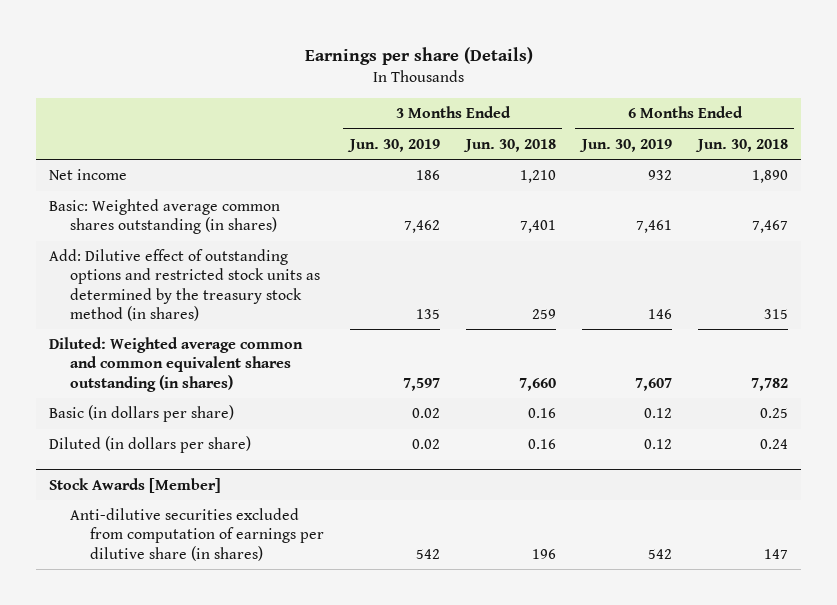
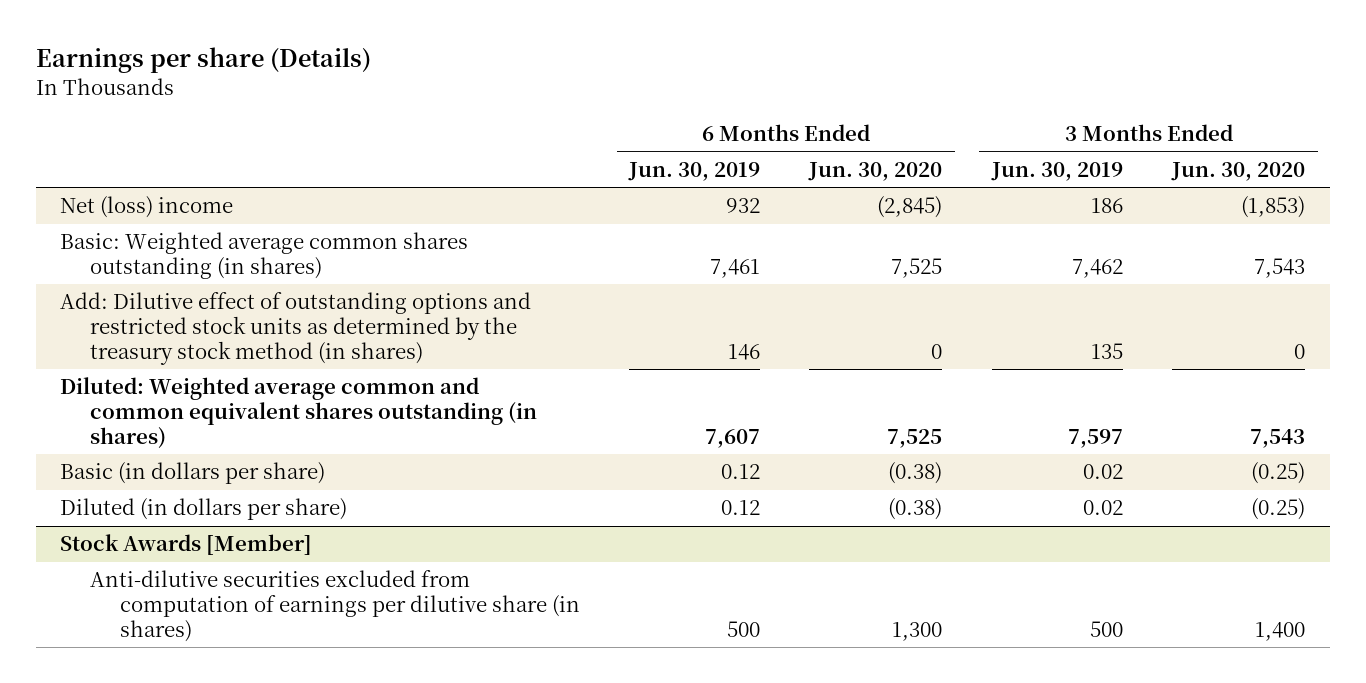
[462,138,556,152] Jun. 30, 2018 -> none
[694,138,788,152] Jun. 30, 2018 -> none
none -> [808,161,943,181] Jun. 30, 2020
none -> [1171,161,1306,181] Jun. 30, 2020
[49,169,128,181] Net income -> [60,196,234,219] Net (loss) income
[415,548,440,559] 542 -> [1089,620,1123,637] 500
[647,548,672,559] 542 -> [727,620,761,637] 500

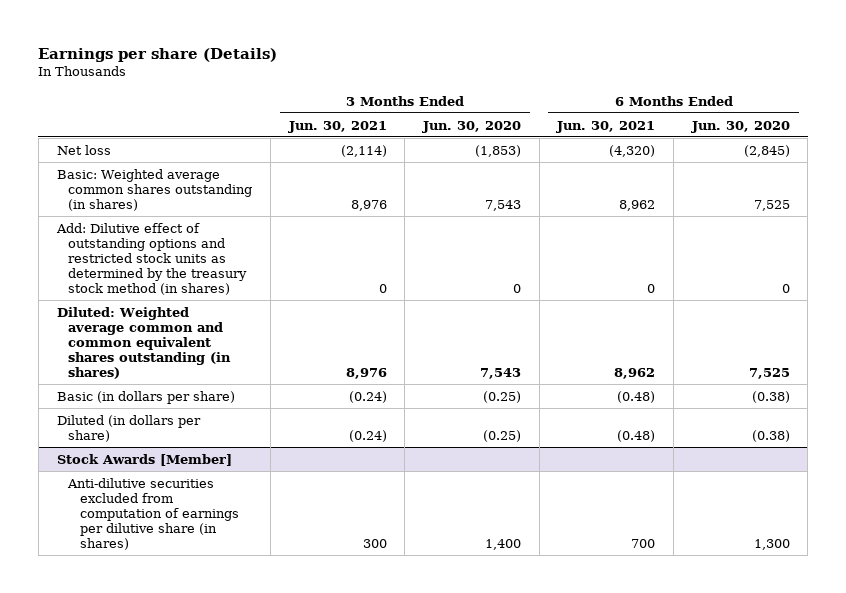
[628,161,761,181] Jun. 30, 2019 -> none
[990,161,1123,181] Jun. 30, 2019 -> none
none -> [287,120,387,133] Jun. 30, 2021
none -> [556,120,656,133] Jun. 30, 2021
[60,196,234,219] Net (loss) income -> [56,144,111,155] Net loss

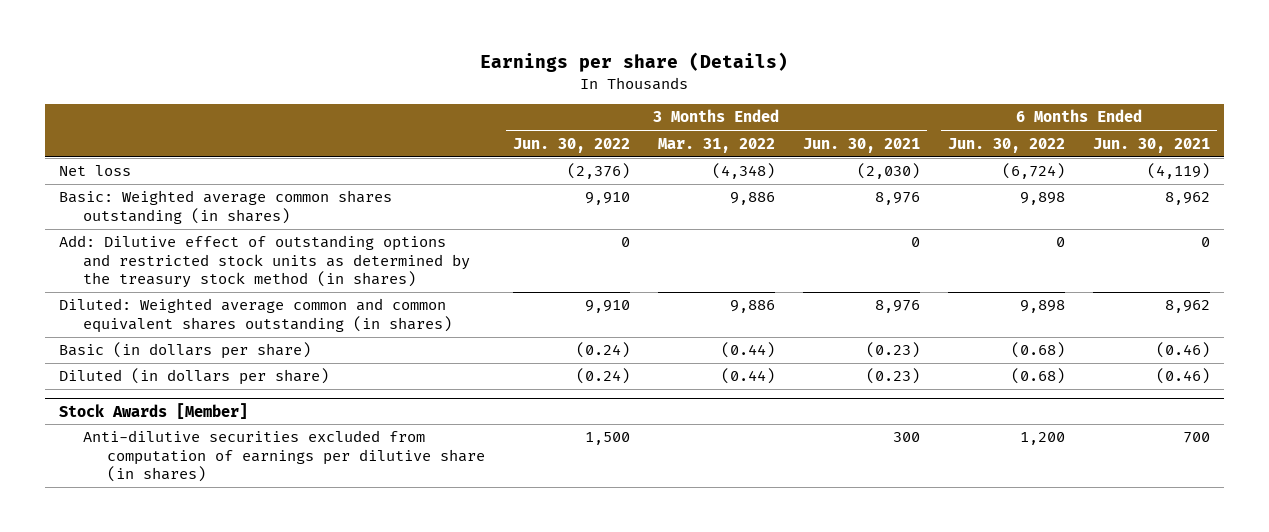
[422,120,522,133] Jun. 30, 2020 -> none
[690,120,790,133] Jun. 30, 2020 -> none
none -> [513,137,631,153] Jun. 30, 2022
none -> [657,137,775,153] Mar. 31, 2022
none -> [947,137,1065,153] Jun. 30, 2022
[340,144,387,157] (2,114) -> [856,163,920,180] (2,030)
[609,144,656,157] (4,320) -> [1146,163,1210,180] (4,119)
[348,390,387,403] (0.24) -> [865,342,920,359] (0.23)
[617,390,656,403] (0.48) -> [1155,342,1210,359] (0.46)
[348,429,387,442] (0.24) -> [865,368,920,385] (0.23)
[617,429,656,442] (0.48) -> [1155,368,1210,385] (0.46)

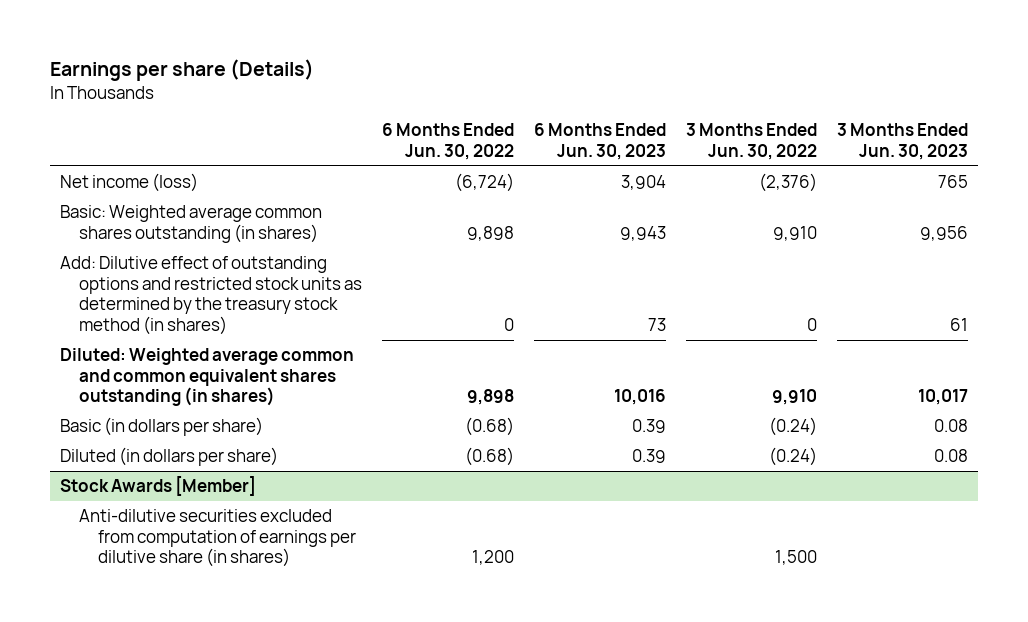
[657,137,775,153] Mar. 31, 2022 -> none
[802,137,920,153] Jun. 30, 2021 -> none
[1092,137,1210,153] Jun. 30, 2021 -> none
none -> [534,123,667,161] 6 Months Ended Jun. 30, 2023
none -> [837,123,969,161] 3 Months Ended Jun. 30, 2023
[58,165,131,177] Net loss -> [59,173,198,193] Net income (loss)

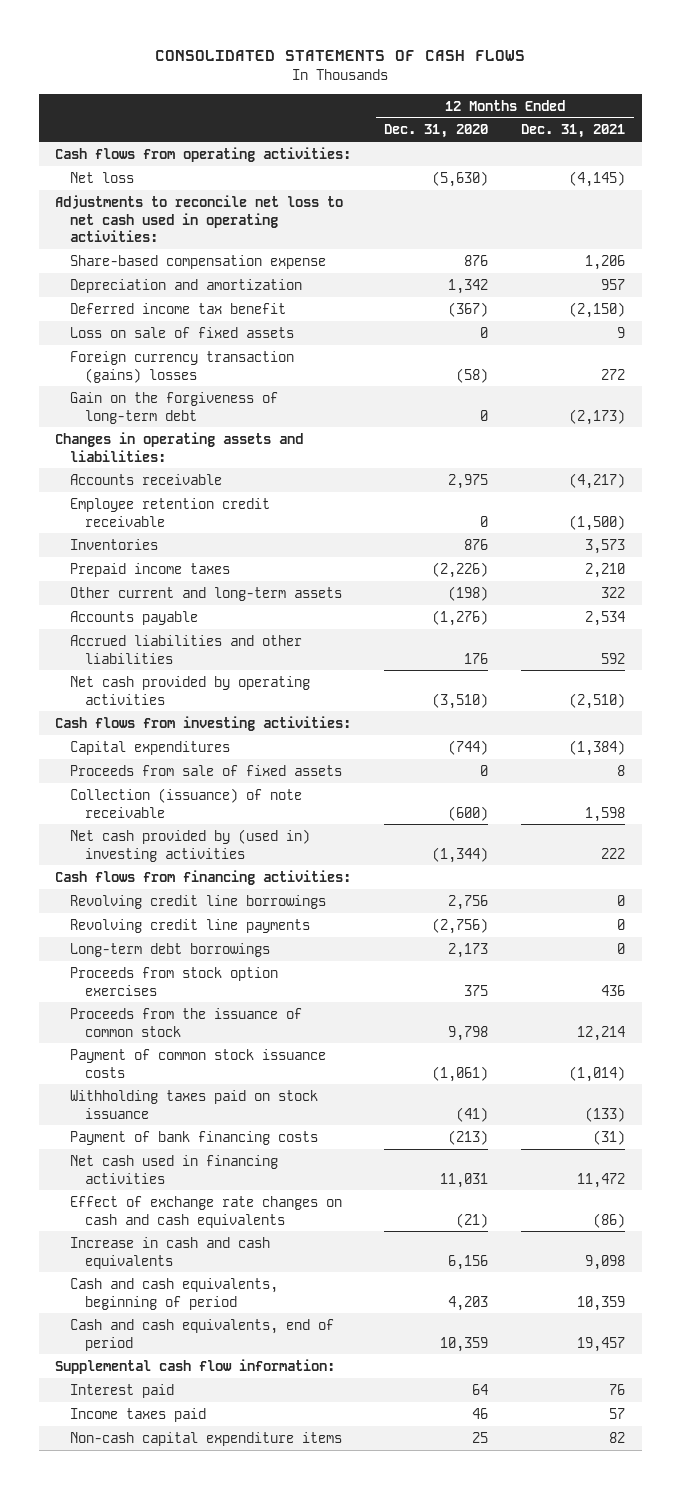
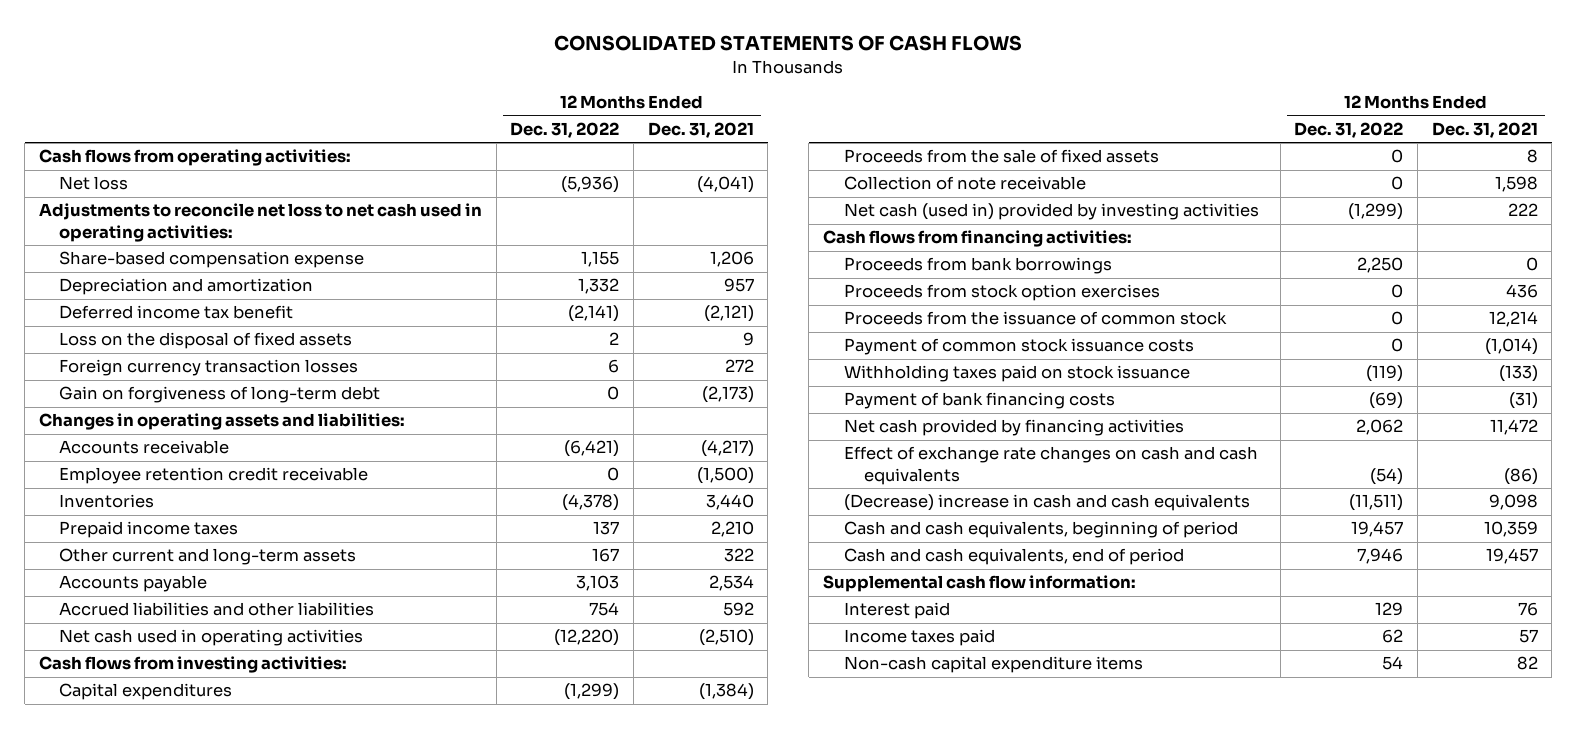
[384,124,489,139] Dec. 31, 2020 -> none
none -> [510,122,620,139] Dec. 31, 2022
[569,170,626,187] (4,145) -> [696,176,754,194] (4,041)
[569,301,626,318] (2,150) -> [703,305,754,323] (2,121)
[70,326,295,338] Loss on sale of fixed assets -> [59,332,353,350] Loss on the disposal of fixed assets
[70,350,295,383] Foreign currency transaction (gains) losses -> [59,359,359,377] Foreign currency transaction losses
[70,391,279,424] Gain on the forgiveness of long-term debt -> [59,386,381,404] Gain on forgiveness of long-term debt
[585,538,626,554] 3,573 -> [705,494,754,511] 3,440
[70,675,311,705] Net cash provided by operating activities -> [59,629,364,647] Net cash used in operating activities
[70,764,343,776] Proceeds from sale of fixed assets -> [843,149,1159,164] Proceeds from the sale of fixed assets
[70,787,303,818] Collection (issuance) of note receivable -> [843,176,1086,191] Collection of note receivable
[70,828,311,862] Net cash provided by (used in) investing activities -> [843,203,1259,221] Net cash (used in) provided by investing activities
[70,918,311,933] Revolving credit line payments -> none
[70,942,271,957] Long-term debt borrowings -> none
[70,894,327,909] Revolving credit line borrowings -> [843,257,1112,275] Proceeds from bank borrowings
[70,1154,279,1184] Net cash used in financing activities -> [843,419,1184,437] Net cash provided by financing activities
[70,1236,271,1269] Increase in cash and cash equivalents -> [843,494,1250,512] (Decrease) increase in cash and cash equivalents

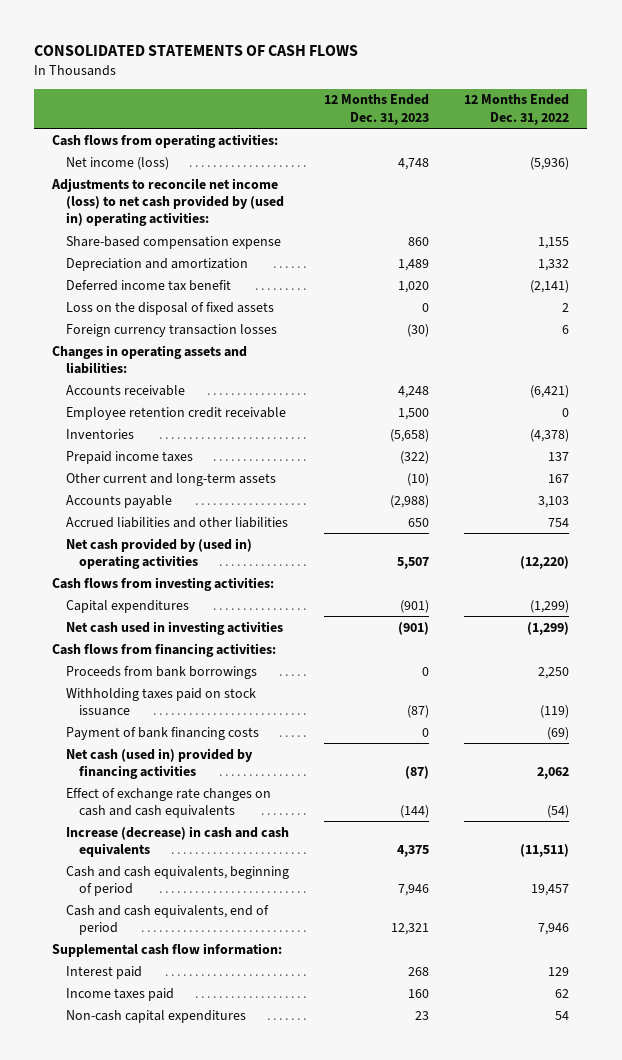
[647,122,754,139] Dec. 31, 2021 -> none
none -> [323,94,429,125] 12 Months Ended Dec. 31, 2023
[59,176,129,191] Net loss -> [65,156,169,170] Net income (loss)
[38,203,482,242] Adjustments to reconcile net loss to net cash used in operating activities: -> [51,177,284,227] Adjustments to reconcile net income (loss) to net cash provided by (used in) operating activities:
[59,386,381,404] Gain on forgiveness of long-term debt -> none
[59,629,364,647] Net cash used in operating activities -> [65,537,252,569] Net cash provided by (used in) operating activities
[843,149,1159,164] Proceeds from the sale of fixed assets -> none
[843,176,1086,191] Collection of note receivable -> none
[843,203,1259,221] Net cash (used in) provided by investing activities -> [65,620,283,635] Net cash used in investing activities
[843,284,1160,302] Proceeds from stock option exercises -> none
[843,311,1227,326] Proceeds from the issuance of common stock -> none
[843,338,1194,356] Payment of common stock issuance costs -> none
[843,419,1184,437] Net cash provided by financing activities -> [65,747,253,779] Net cash (used in) provided by financing activities
[843,494,1250,512] (Decrease) increase in cash and cash equivalents -> [65,825,289,857] Increase (decrease) in cash and cash equivalents
[843,656,1143,674] Non-cash capital expenditure items -> [65,1009,246,1023] Non-cash capital expenditures

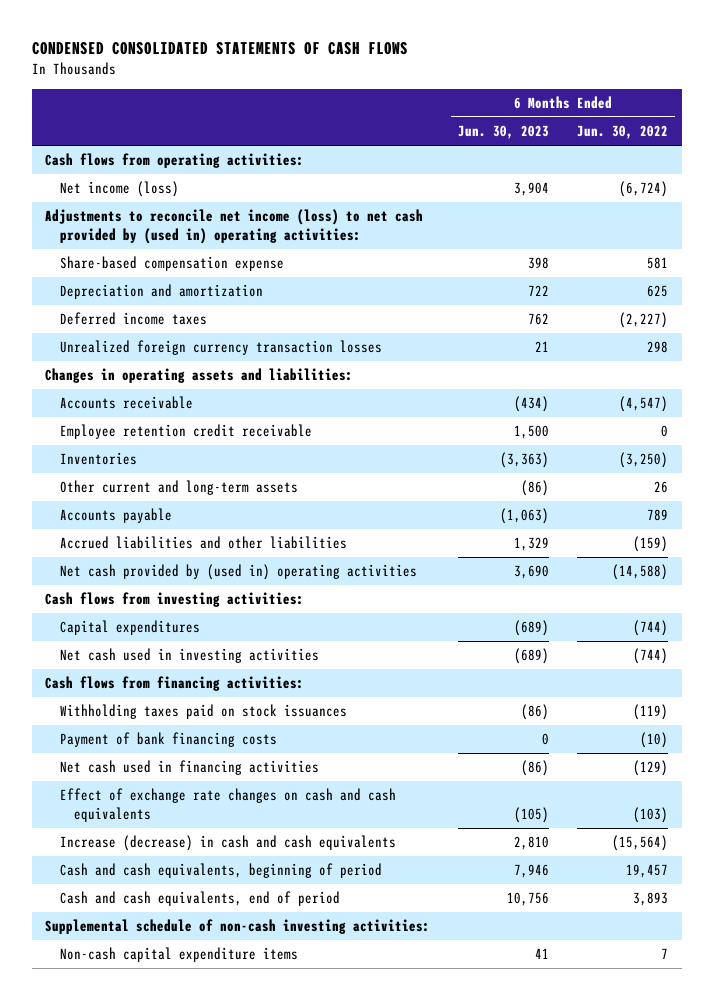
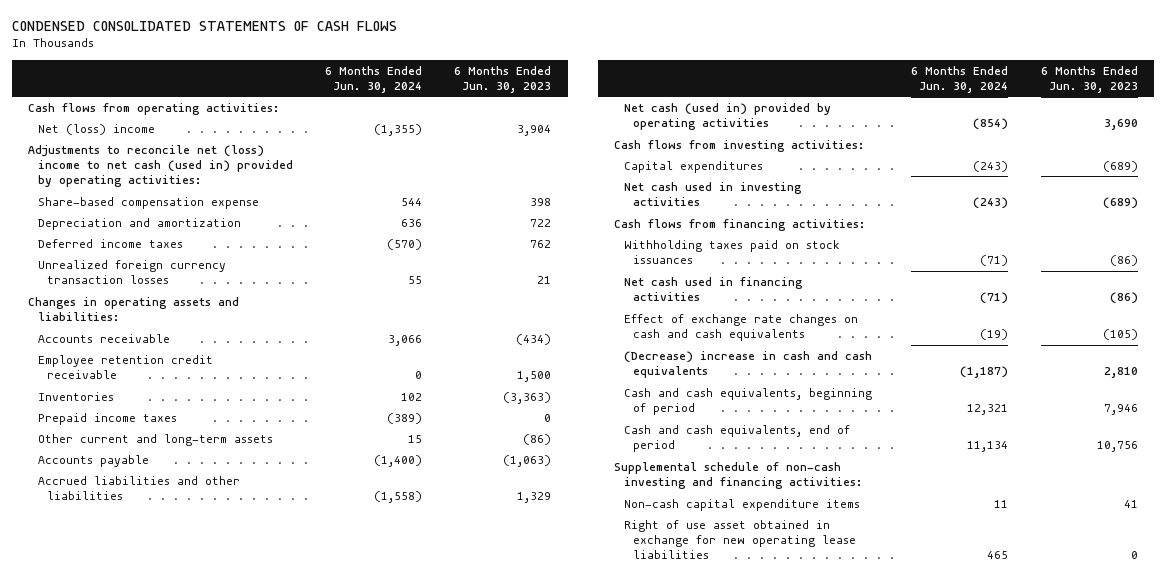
[576,125,668,140] Jun. 30, 2022 -> none
none -> [324,65,422,93] 6 Months Ended Jun. 30, 2024
[59,181,179,198] Net income (loss) -> [37,123,155,135] Net (loss) income
[45,209,424,244] Adjustments to reconcile net income (loss) to net cash provided by (used in) operating activities: -> [28,144,293,188] Adjustments to reconcile net (loss) income to net cash (used in) provided by operating activities:
none -> [37,412,177,425] Prepaid income taxes
[59,564,417,581] Net cash provided by (used in) operating activities -> [623,102,831,131] Net cash (used in) provided by operating activities
[59,732,277,748] Payment of bank financing costs -> none
[59,835,396,852] Increase (decrease) in cash and cash equivalents -> [623,350,872,379] (Decrease) increase in cash and cash equivalents
[45,919,431,935] Supplemental schedule of non-cash investing activities: -> [614,461,862,490] Supplemental schedule of non-cash investing and financing activities:
none -> [623,519,857,560] Right of use asset obtained in exchange for new operating lease liabilities

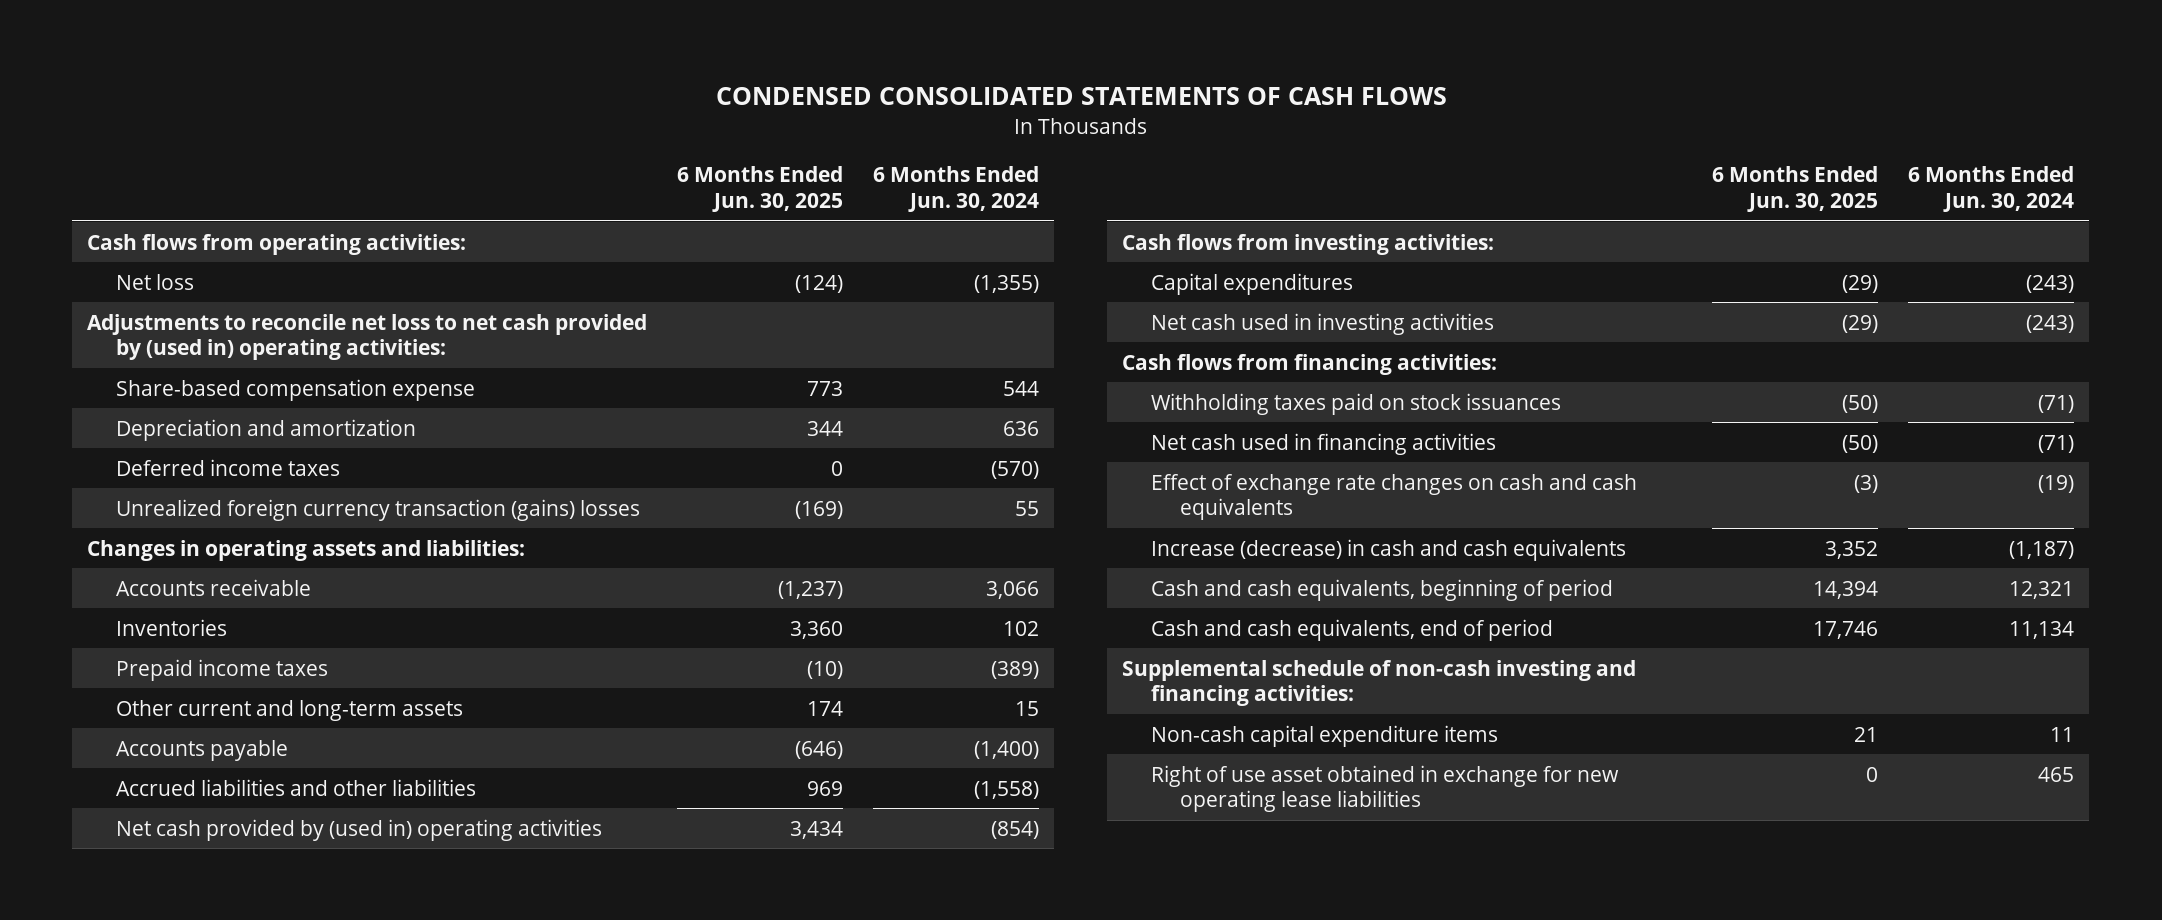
[454,65,552,93] 6 Months Ended Jun. 30, 2023 -> none
none -> [677,166,844,213] 6 Months Ended Jun. 30, 2025
[37,123,155,135] Net (loss) income -> [116,273,195,290] Net loss
[28,144,293,188] Adjustments to reconcile net (loss) income to net cash (used in) provided by operating activities: -> [87,313,648,361] Adjustments to reconcile net loss to net cash provided by (used in) operating activities:
[37,259,226,285] Unrealized foreign currency transaction losses -> [116,498,641,521] Unrealized foreign currency transaction (gains) losses
[37,354,213,380] Employee retention credit receivable -> none
[623,102,831,131] Net cash (used in) provided by operating activities -> [116,818,603,841] Net cash provided by (used in) operating activities
[623,350,872,379] (Decrease) increase in cash and cash equivalents -> [1150,538,1626,561] Increase (decrease) in cash and cash equivalents

